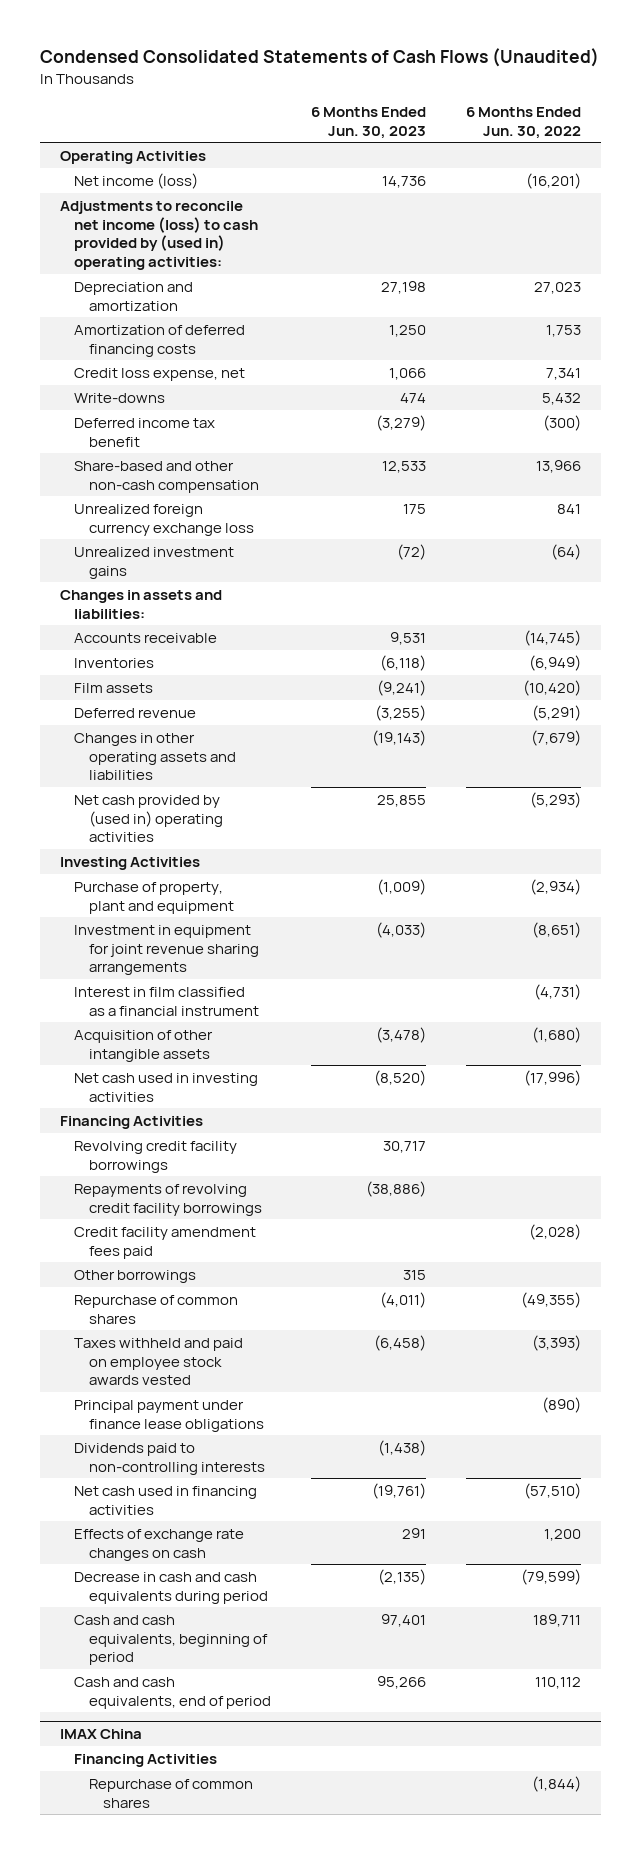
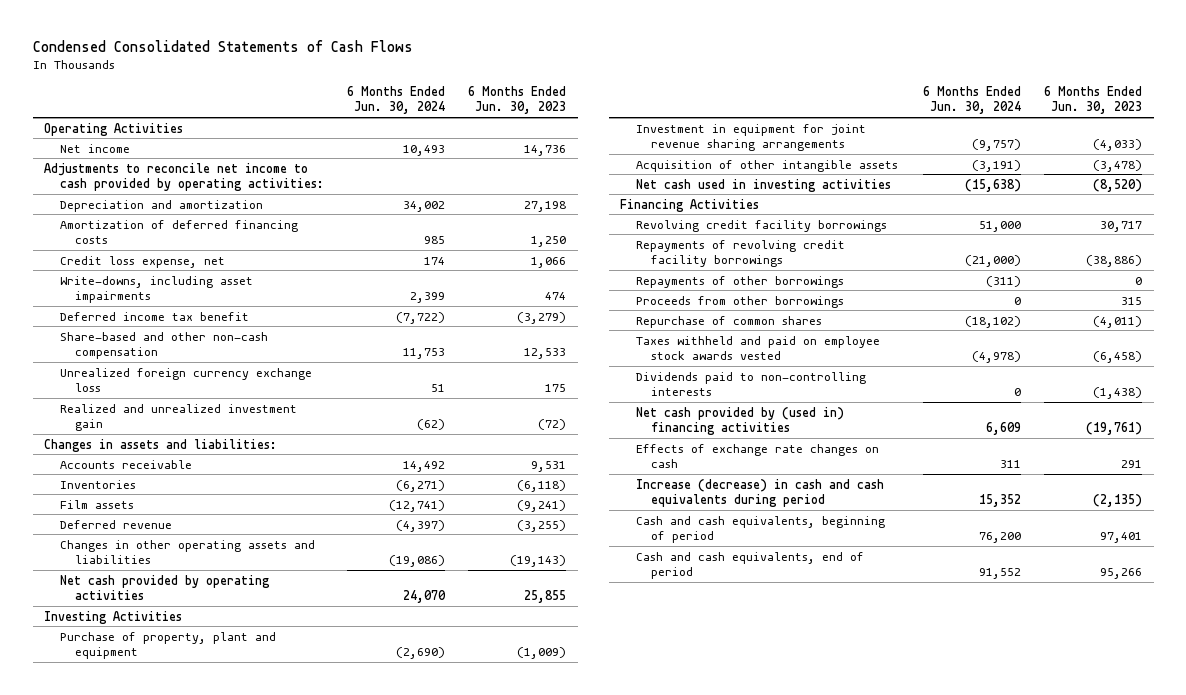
[39,48,599,68] Condensed Consolidated Statements of Cash Flows (Unaudited) -> [32,39,413,52] Condensed Consolidated Statements of Cash Flows
[466,106,582,139] 6 Months Ended Jun. 30, 2022 -> none
none -> [346,85,445,115] 6 Months Ended Jun. 30, 2024
[74,172,199,189] Net income (loss) -> [59,143,130,153] Net income
[59,200,259,270] Adjustments to reconcile net income (loss) to cash provided by (used in) operating activities: -> [44,162,324,192] Adjustments to reconcile net income to cash provided by operating activities:
[74,392,166,403] Write-downs -> [59,275,253,304] Write-downs, including asset impairments
[74,546,235,579] Unrealized investment gains -> [59,403,297,432] Realized and unrealized investment gain
[74,794,223,843] Net cash provided by (used in) operating activities -> [59,574,270,601] Net cash provided by operating activities
[74,986,259,1016] Interest in film classified as a financial instrument -> none
[74,1226,257,1259] Credit facility amendment fees paid -> none
none -> [635,275,844,288] Repayments of other borrowings
[74,1269,197,1283] Other borrowings -> [635,295,844,308] Proceeds from other borrowings
[74,1399,264,1432] Principal payment under finance lease obligations -> none
[74,1485,258,1515] Net cash used in financing activities -> [635,406,844,436] Net cash provided by (used in) financing activities
[74,1571,268,1604] Decrease in cash and cash equivalents during period -> [635,478,884,508] Increase (decrease) in cash and cash equivalents during period
[59,1729,142,1740] IMAX China -> none
[74,1753,218,1767] Financing Activities -> none
[88,1778,253,1808] Repurchase of common shares -> none

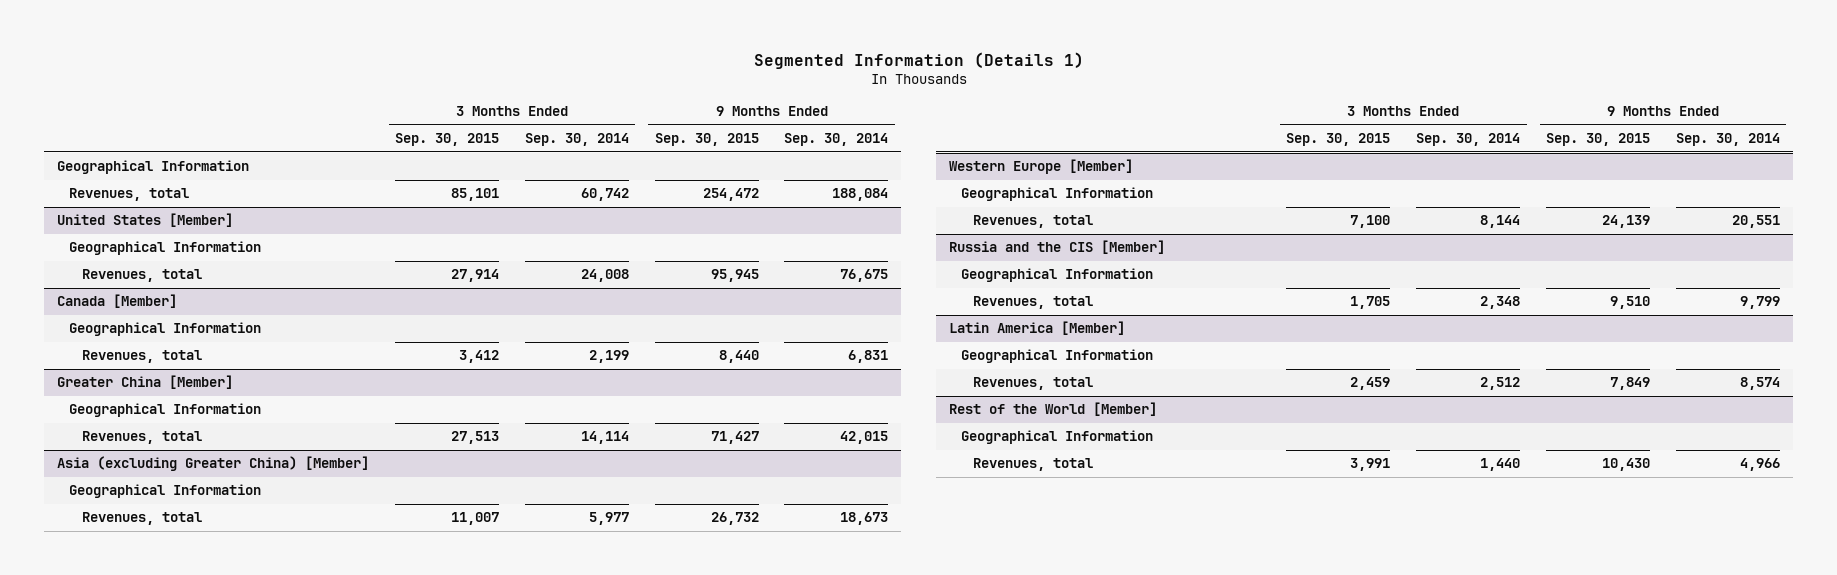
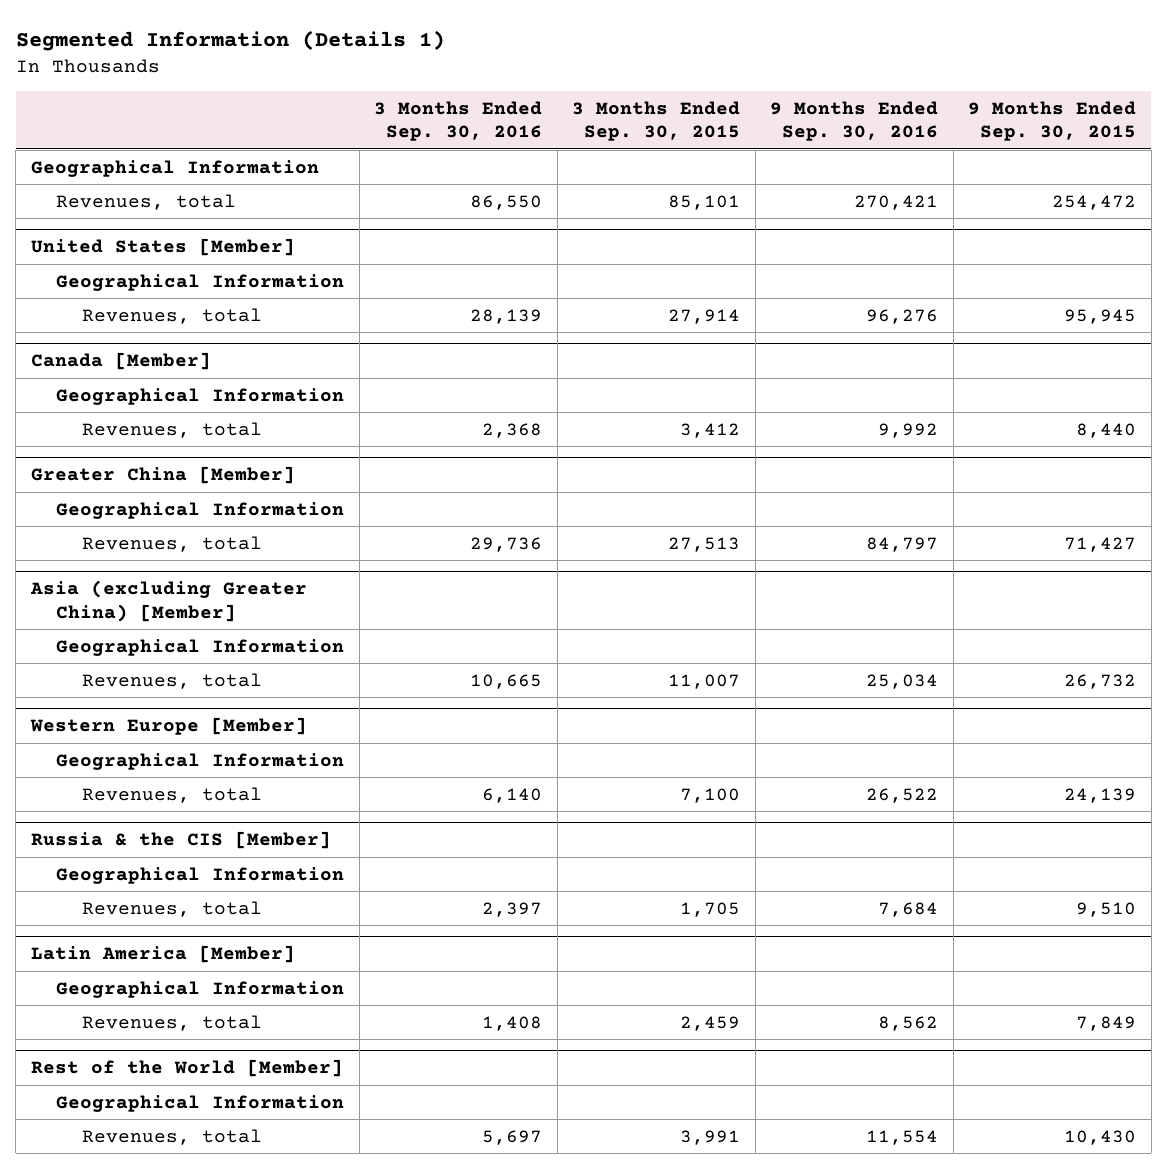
[524,133,629,147] Sep. 30, 2014 -> none
[784,133,889,147] Sep. 30, 2014 -> none
none -> [374,100,543,142] 3 Months Ended Sep. 30, 2016
none -> [770,100,939,142] 9 Months Ended Sep. 30, 2016
[948,240,1165,255] Russia and the CIS [Member] -> [30,831,331,850] Russia & the CIS [Member]

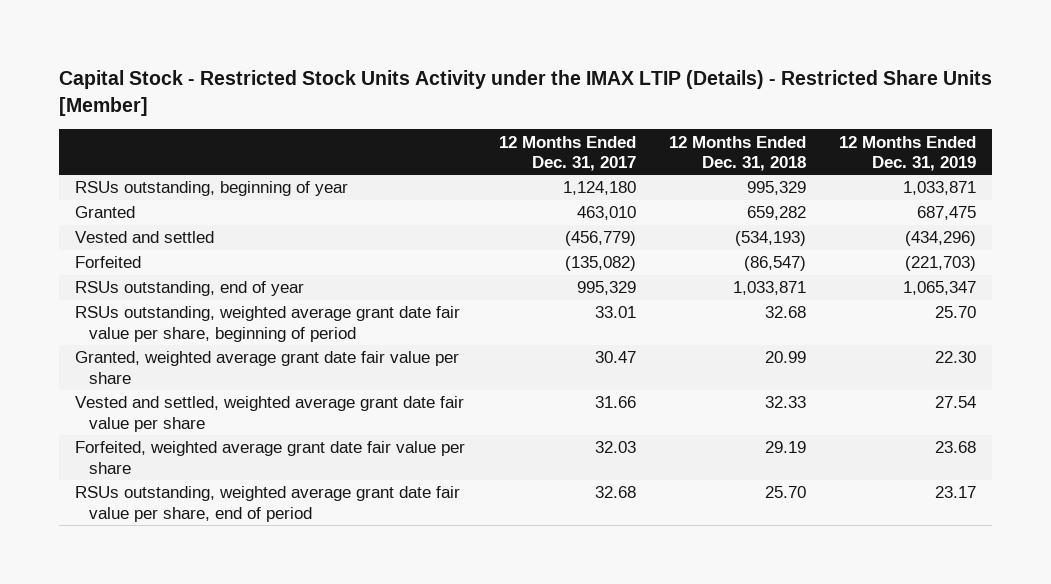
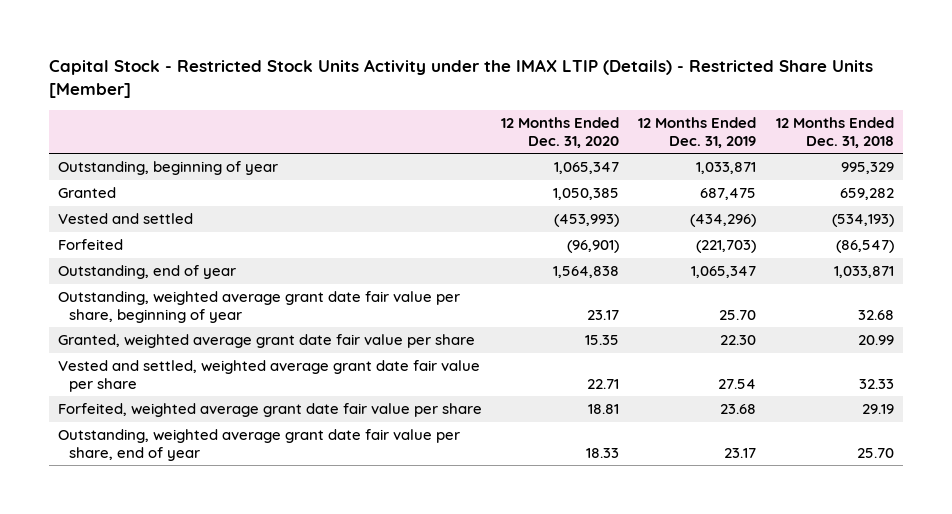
[498,135,636,171] 12 Months Ended Dec. 31, 2017 -> none
none -> [501,116,620,148] 12 Months Ended Dec. 31, 2020
[75,181,349,197] RSUs outstanding, beginning of year -> [58,161,279,176] Outstanding, beginning of year
[75,281,305,297] RSUs outstanding, end of year -> [58,265,237,280] Outstanding, end of year
[75,306,461,342] RSUs outstanding, weighted average grant date fair value per share, beginning of period -> [58,291,461,324] Outstanding, weighted average grant date fair value per share, beginning of year
[75,486,461,522] RSUs outstanding, weighted average grant date fair value per share, end of period -> [58,429,461,462] Outstanding, weighted average grant date fair value per share, end of year

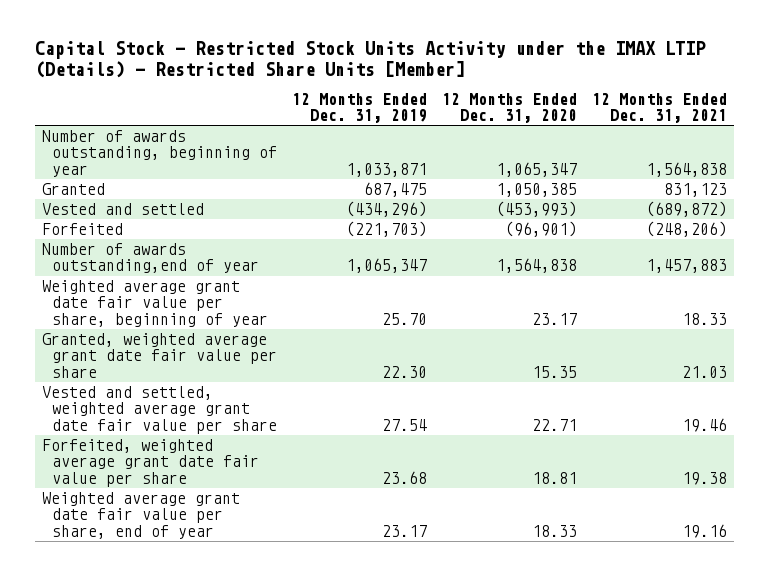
[775,116,894,148] 12 Months Ended Dec. 31, 2018 -> none
none -> [591,92,727,124] 12 Months Ended Dec. 31, 2021
[58,161,279,176] Outstanding, beginning of year -> [42,130,278,177] Number of awards outstanding, beginning of year
[58,265,237,280] Outstanding, end of year -> [42,243,260,274] Number of awards outstanding,end of year
[58,291,461,324] Outstanding, weighted average grant date fair value per share, beginning of year -> [42,280,269,327] Weighted average grant date fair value per share, beginning of year
[58,429,461,462] Outstanding, weighted average grant date fair value per share, end of year -> [42,492,241,539] Weighted average grant date fair value per share, end of year

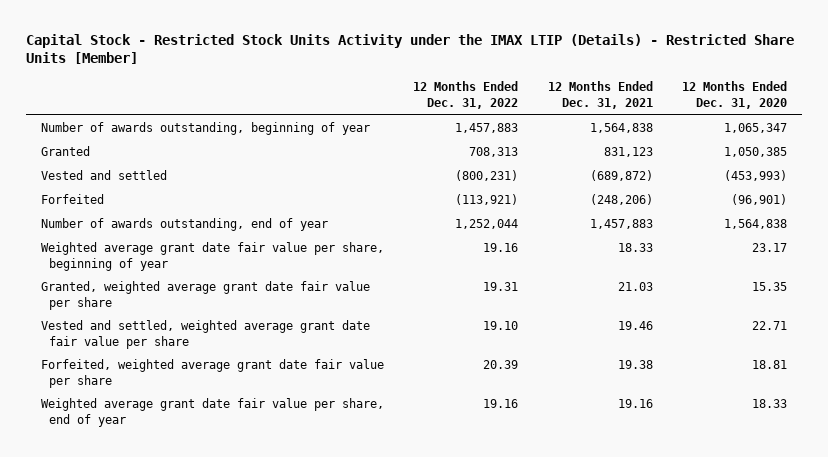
[291,92,427,124] 12 Months Ended Dec. 31, 2019 -> none
none -> [413,81,519,109] 12 Months Ended Dec. 31, 2022
[42,243,260,274] Number of awards outstanding,end of year -> [40,218,328,232] Number of awards outstanding, end of year

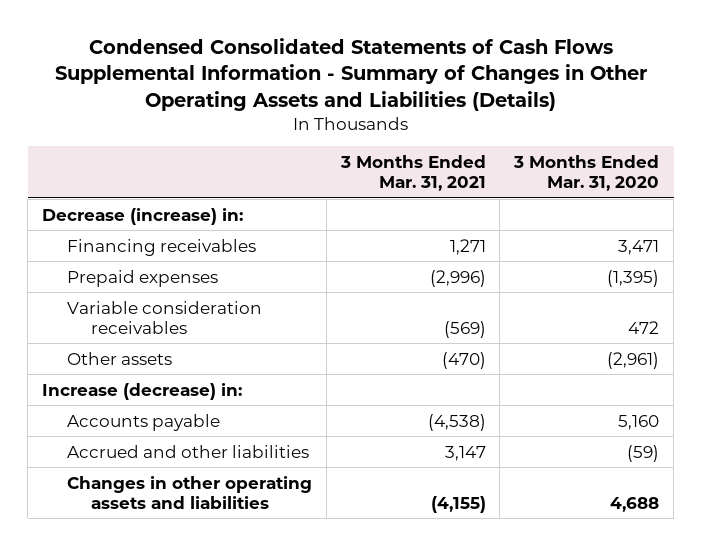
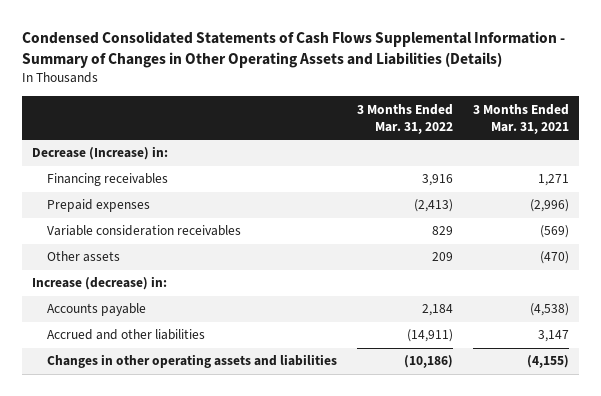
[513,155,660,192] 3 Months Ended Mar. 31, 2020 -> none
none -> [356,103,453,134] 3 Months Ended Mar. 31, 2022
[42,207,244,225] Decrease (increase) in: -> [31,146,168,161] Decrease (Increase) in:

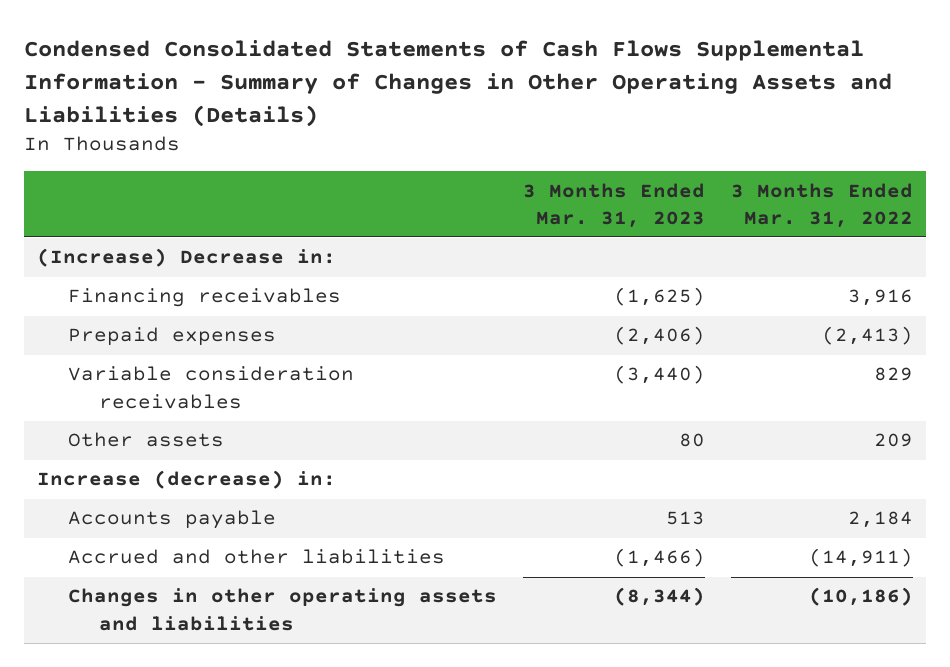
[472,103,569,134] 3 Months Ended Mar. 31, 2021 -> none
none -> [523,182,706,228] 3 Months Ended Mar. 31, 2023
[31,146,168,161] Decrease (Increase) in: -> [36,248,336,268] (Increase) Decrease in:

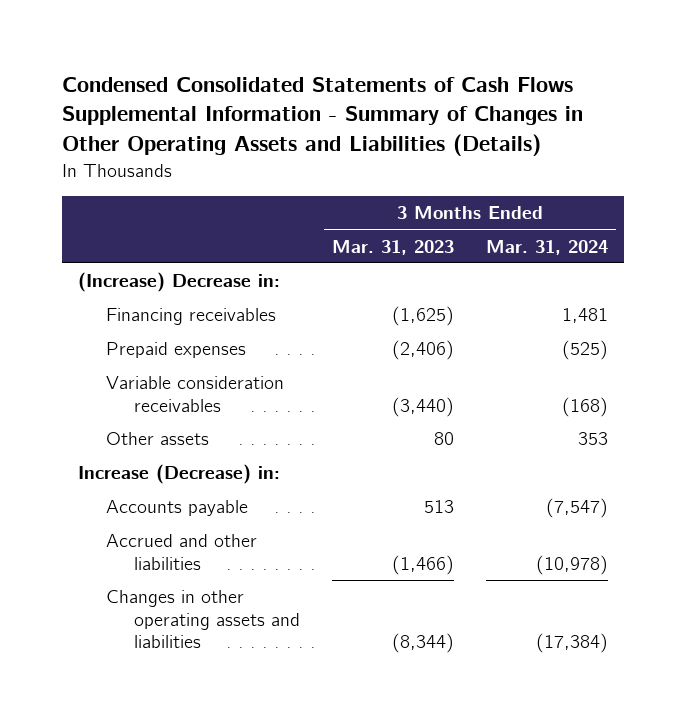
[731,182,914,228] 3 Months Ended Mar. 31, 2022 -> none
none -> [486,239,609,255] Mar. 31, 2024
[36,470,336,490] Increase (decrease) in: -> [77,464,280,485] Increase (Decrease) in:

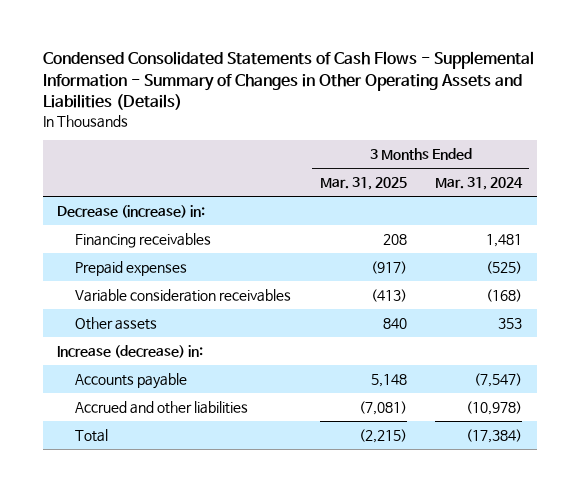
[61,76,583,156] Condensed Consolidated Statements of Cash Flows Supplemental Information - Summary of Changes in Other Operating Assets and Liabilities (Details) -> [42,51,534,111] Condensed Consolidated Statements of Cash Flows - Supplemental Information - Summary of Changes in Other Operating Assets and Liabilities (Details)
[332,239,455,255] Mar. 31, 2023 -> none
none -> [319,177,407,191] Mar. 31, 2025
[77,272,280,293] (Increase) Decrease in: -> [57,205,206,219] Decrease (increase) in:
[77,464,280,485] Increase (Decrease) in: -> [57,345,204,359] Increase (decrease) in:
[106,590,301,648] Changes in other operating assets and liabilities -> [74,429,108,443] Total

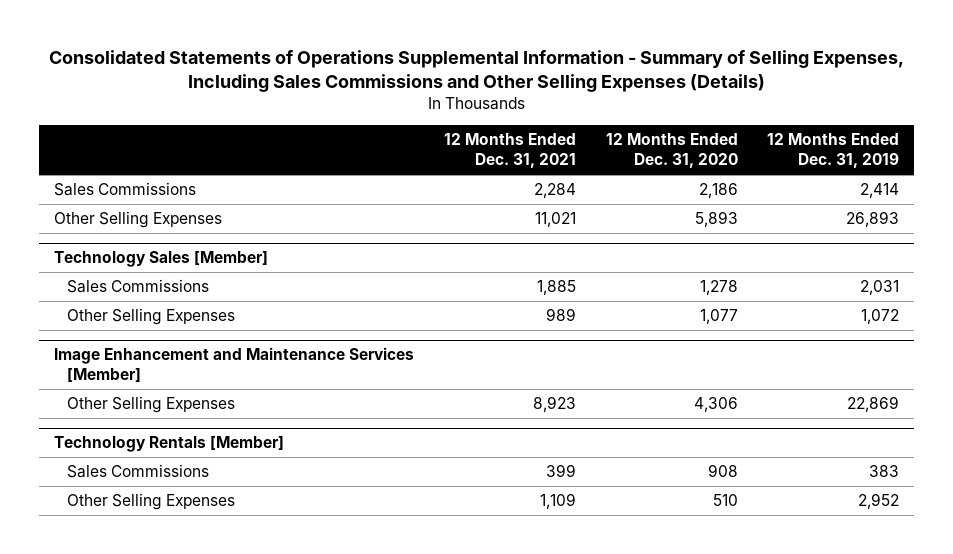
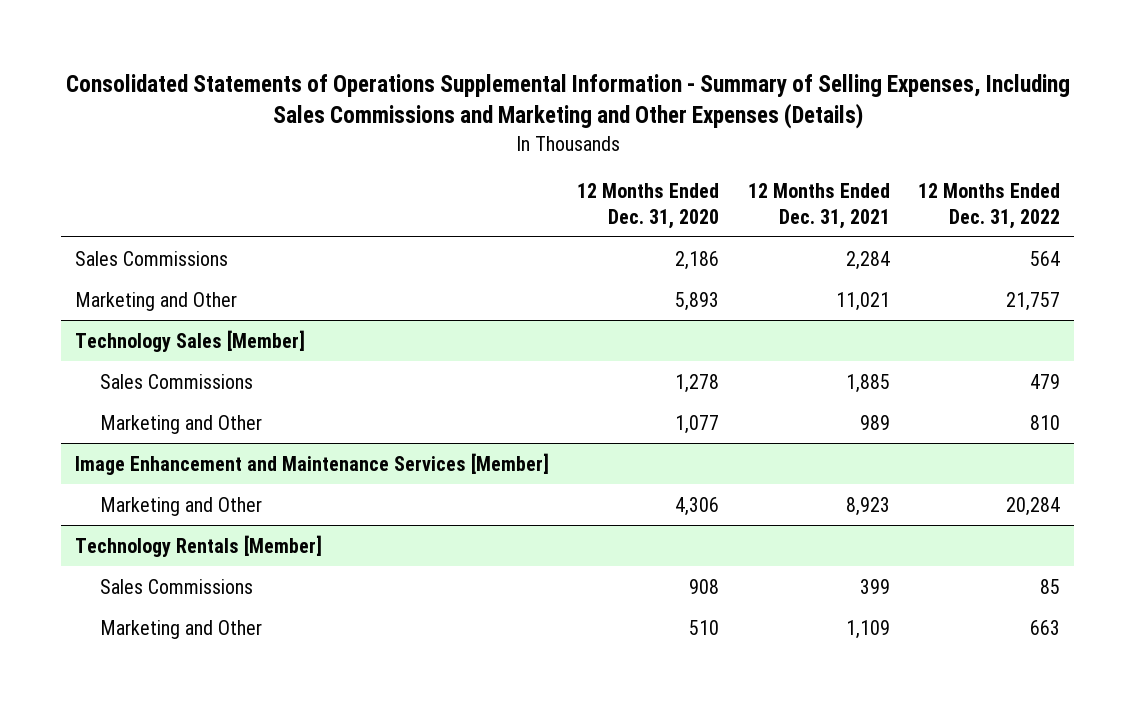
[48,49,904,93] Consolidated Statements of Operations Supplemental Information - Summary of Selling Expenses, Including Sales Commissions and Other Selling Expenses (Details) -> [65,74,1070,130] Consolidated Statements of Operations Supplemental Information - Summary of Selling Expenses, Including Sales Commissions and Marketing and Other Expenses (Details)
[767,133,900,169] 12 Months Ended Dec. 31, 2019 -> none
none -> [918,183,1061,229] 12 Months Ended Dec. 31, 2022
[54,211,223,229] Other Selling Expenses -> [75,291,238,311] Marketing and Other
[67,308,236,326] Other Selling Expenses -> [99,414,262,434] Marketing and Other
[67,396,236,414] Other Selling Expenses -> [99,496,262,516] Marketing and Other
[67,493,236,511] Other Selling Expenses -> [99,619,262,639] Marketing and Other

